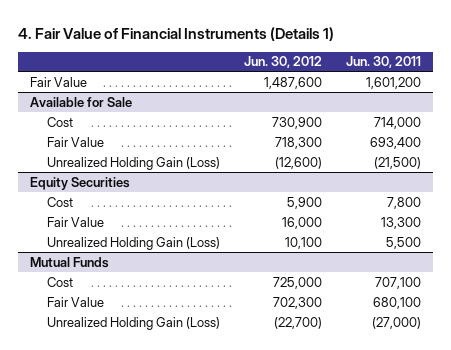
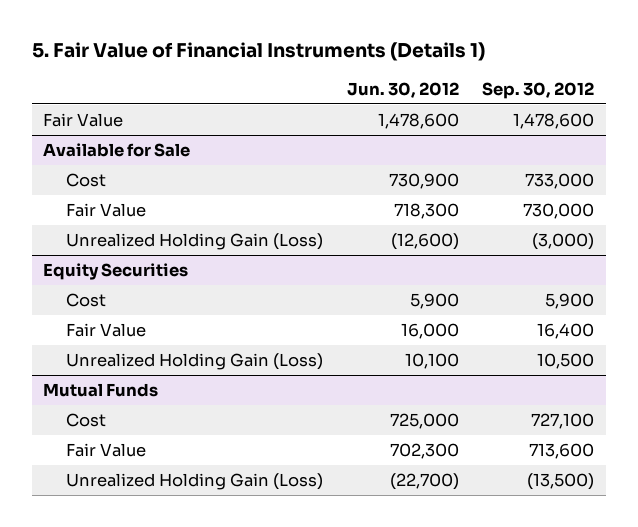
[18,26,335,41] 4. Fair Value of Financial Instruments (Details 1) -> [31,42,485,62] 5. Fair Value of Financial Instruments (Details 1)
[345,56,421,69] Jun. 30, 2011 -> none
none -> [482,81,595,99] Sep. 30, 2012
[263,76,322,89] 1,487,600 -> [377,113,459,130] 1,478,600

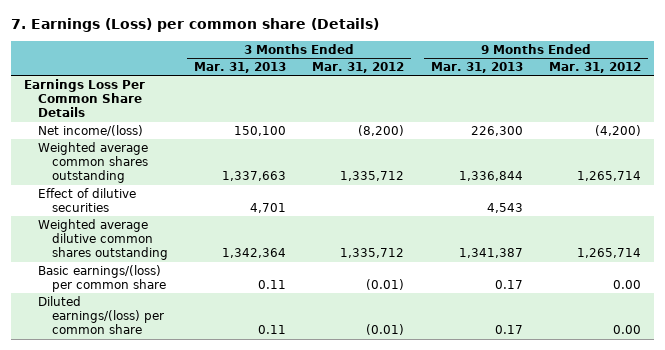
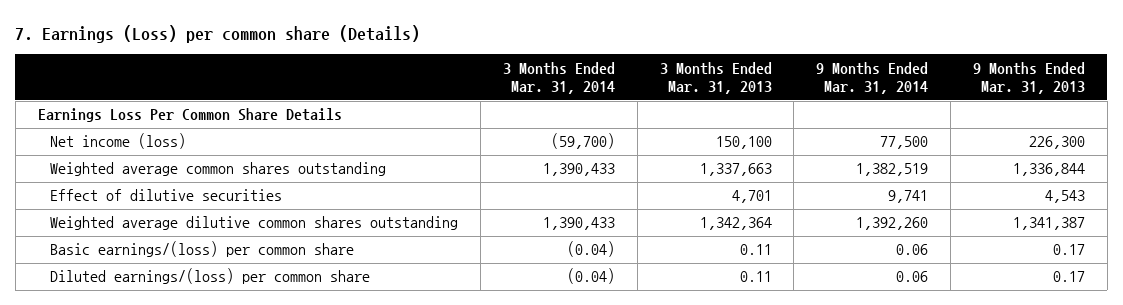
[312,62,405,74] Mar. 31, 2012 -> none
[549,62,642,74] Mar. 31, 2012 -> none
none -> [502,61,615,95] 3 Months Ended Mar. 31, 2014
none -> [816,61,929,95] 9 Months Ended Mar. 31, 2014
[37,124,143,136] Net income/(loss) -> [50,133,187,150] Net income (loss)

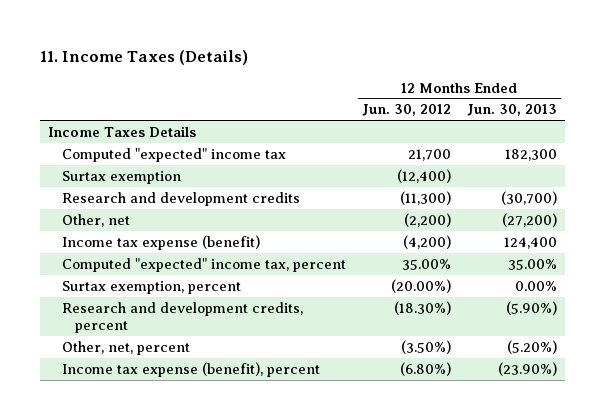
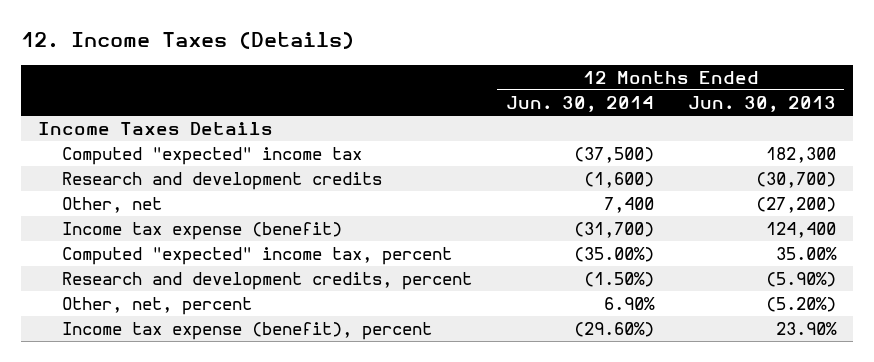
[40,50,249,66] 11. Income Taxes (Details) -> [21,32,355,50] 12. Income Taxes (Details)
[361,104,451,117] Jun. 30, 2012 -> none
none -> [505,96,654,113] Jun. 30, 2014
[61,170,181,184] Surtax exemption -> none
[61,280,241,294] Surtax exemption, percent -> none
[497,361,557,376] (23.90%) -> [775,322,837,336] 23.90%

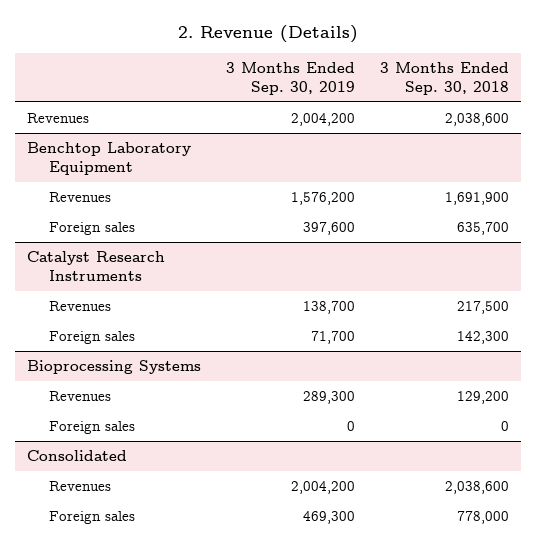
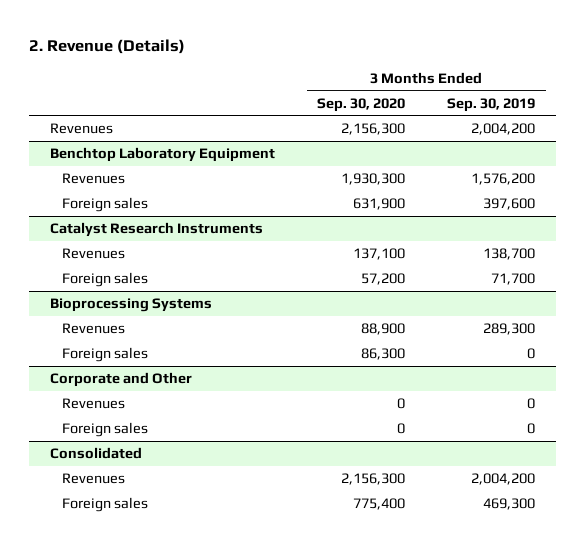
[379,61,509,95] 3 Months Ended Sep. 30, 2018 -> none
none -> [317,97,406,112] Sep. 30, 2020
none -> [50,372,193,388] Corporate and Other
none -> [62,398,126,410] Revenues
none -> [62,422,149,438] Foreign sales

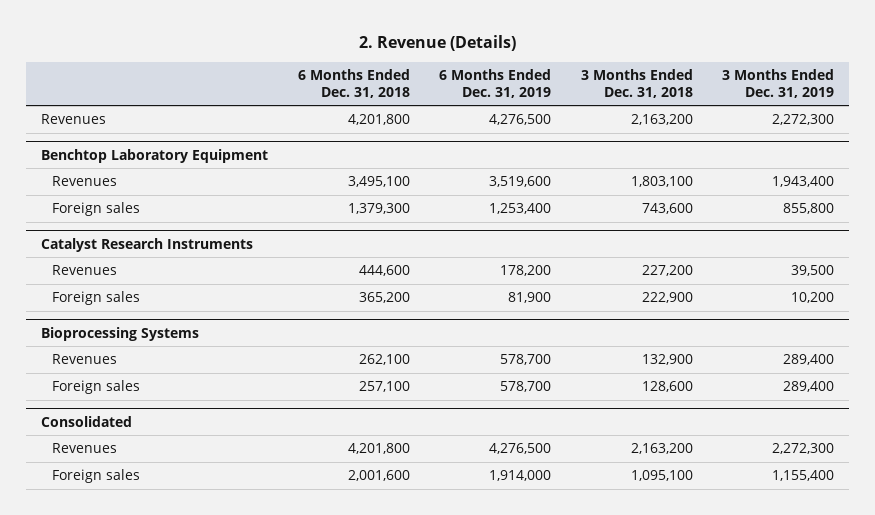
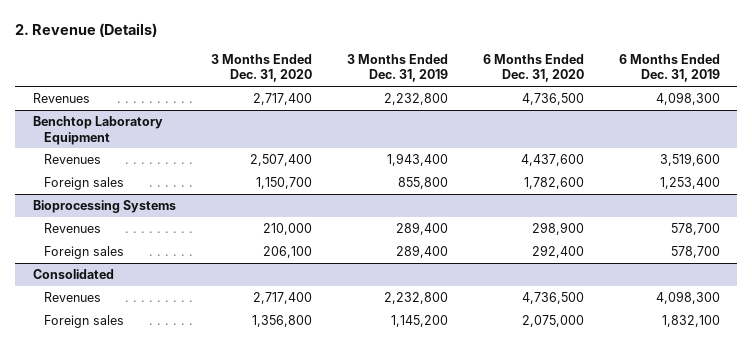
[297,69,410,98] 6 Months Ended Dec. 31, 2018 -> none
[580,69,693,98] 3 Months Ended Dec. 31, 2018 -> none
none -> [210,53,312,83] 3 Months Ended Dec. 31, 2020
none -> [482,53,584,83] 6 Months Ended Dec. 31, 2020
[489,114,552,126] 4,276,500 -> [655,92,720,106] 4,098,300
[772,114,835,126] 2,272,300 -> [383,93,448,106] 2,232,800
[41,237,254,252] Catalyst Research Instruments -> none
[51,265,117,276] Revenues -> none
[51,291,140,306] Foreign sales -> none
[489,443,552,455] 4,276,500 -> [655,291,720,305] 4,098,300
[772,443,835,455] 2,272,300 -> [383,292,448,305] 2,232,800
[489,470,552,482] 1,914,000 -> [661,315,720,328] 1,832,100
[772,470,835,482] 1,155,400 -> [390,315,448,328] 1,145,200

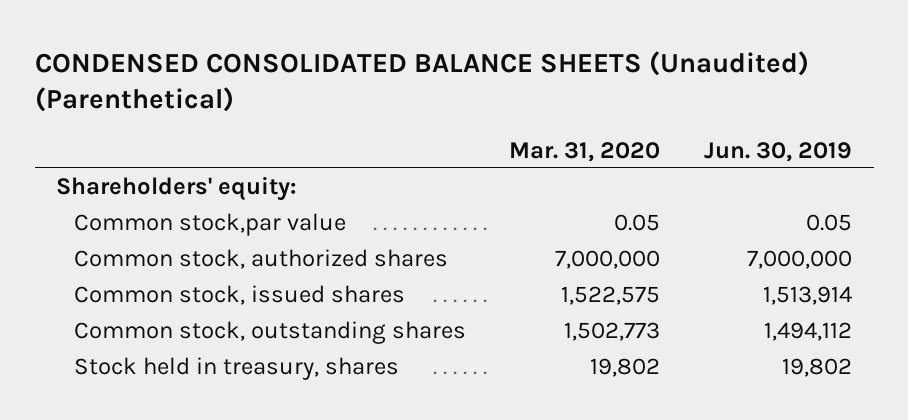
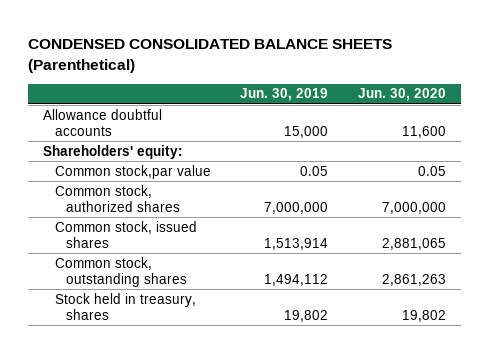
[34,50,809,113] CONDENSED CONSOLIDATED BALANCE SHEETS (Unaudited) (Parenthetical) -> [27,38,392,73] CONDENSED CONSOLIDATED BALANCE SHEETS (Parenthetical)
[509,141,661,162] Mar. 31, 2020 -> none
none -> [357,88,446,102] Jun. 30, 2020
none -> [42,108,162,136] Allowance doubtful accounts

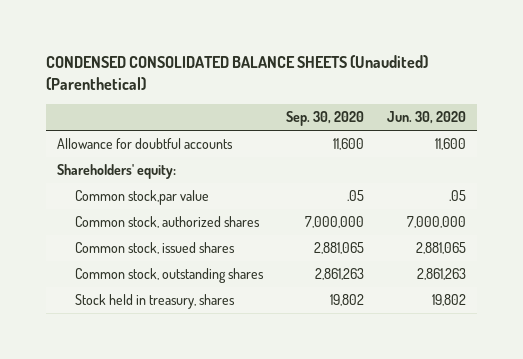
[27,38,392,73] CONDENSED CONSOLIDATED BALANCE SHEETS (Parenthetical) -> [45,54,428,90] CONDENSED CONSOLIDATED BALANCE SHEETS (Unaudited) (Parenthetical)
[240,88,329,102] Jun. 30, 2019 -> none
none -> [286,111,365,127] Sep. 30, 2020
[42,108,162,136] Allowance doubtful accounts -> [57,138,234,150] Allowance for doubtful accounts
[417,165,446,176] 0.05 -> [448,190,466,202] .05

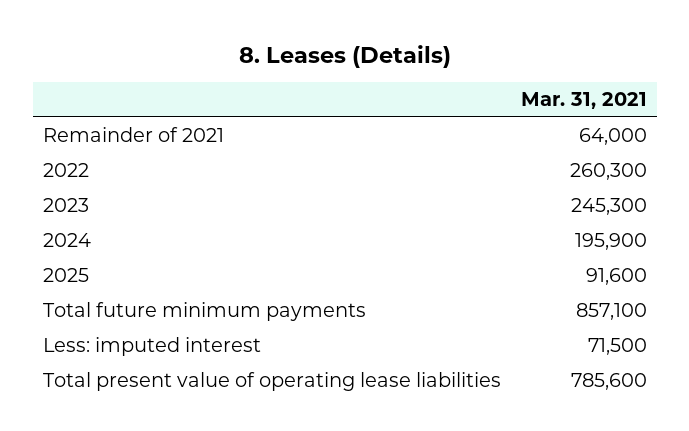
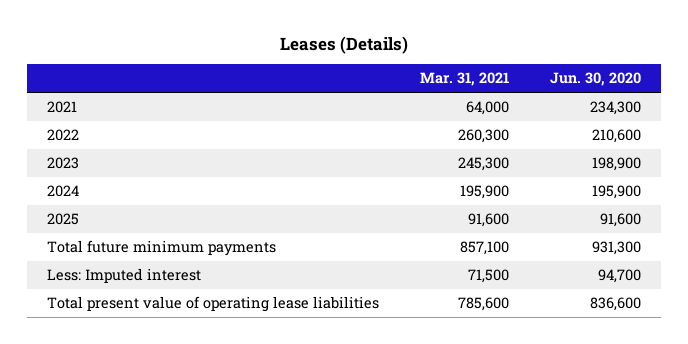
[238,44,451,68] 8. Leases (Details) -> [279,35,408,54] Leases (Details)
none -> [549,72,641,87] Jun. 30, 2020
[42,127,224,143] Remainder of 2021 -> [47,101,78,114] 2021
[42,337,261,357] Less: imputed interest -> [47,268,202,284] Less: Imputed interest

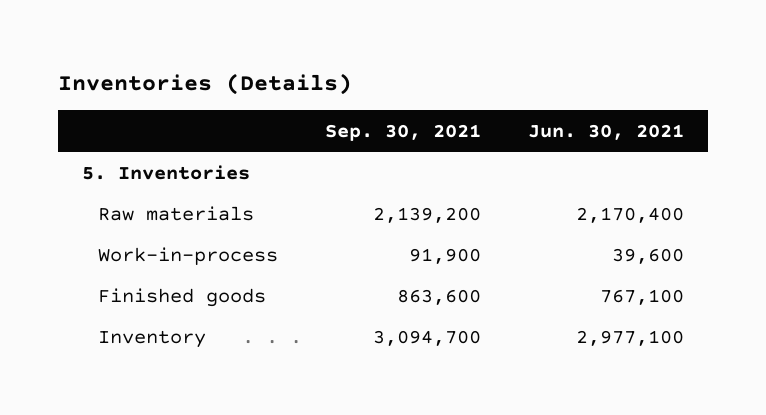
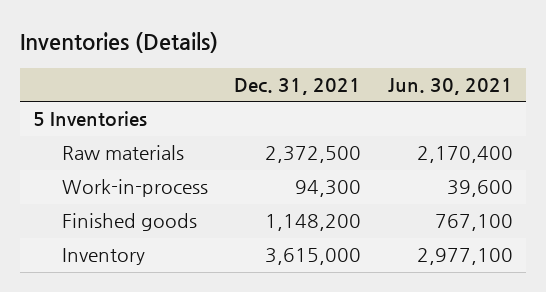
[325,123,482,141] Sep. 30, 2021 -> none
none -> [234,78,362,96] Dec. 31, 2021
[81,164,250,180] 5. Inventories -> [32,111,147,127] 5 Inventories

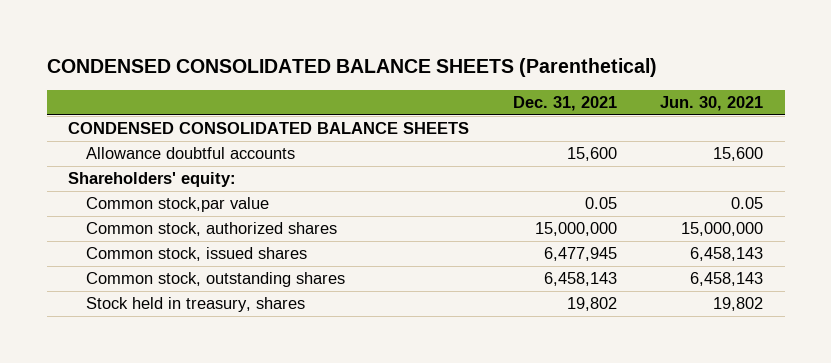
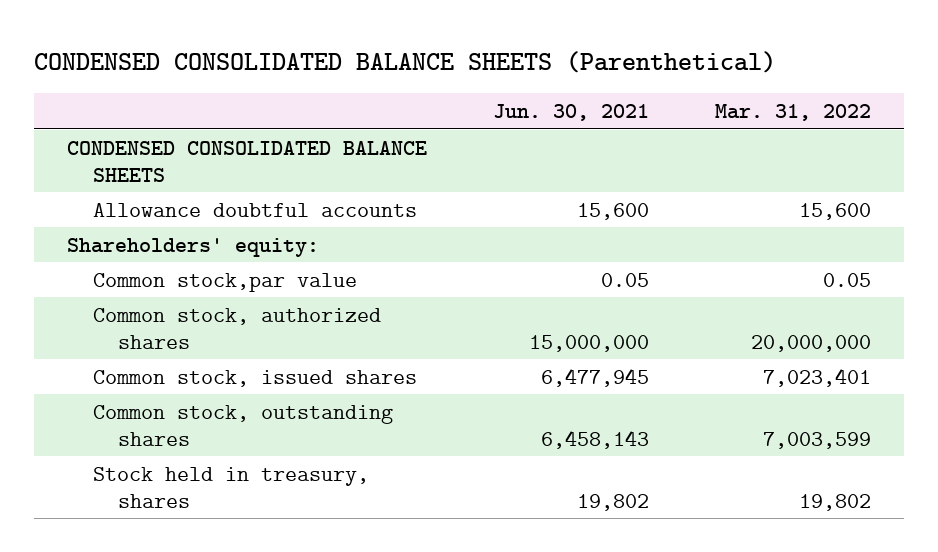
[512,95,617,111] Dec. 31, 2021 -> none
none -> [714,104,871,122] Mar. 31, 2022
[690,247,764,262] 6,458,143 -> [540,367,649,387] 6,477,945

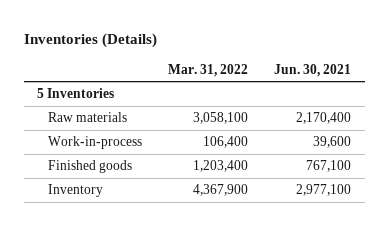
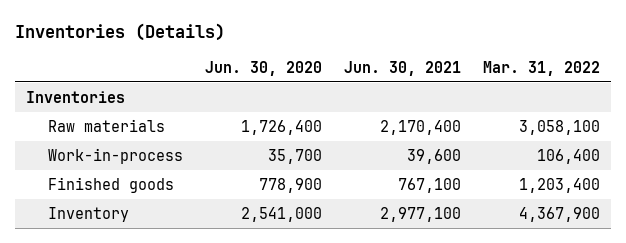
none -> [204,60,322,76] Jun. 30, 2020
[36,88,114,99] 5 Inventories -> [26,90,126,103] Inventories

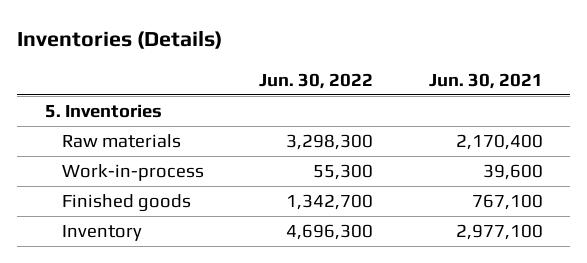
[204,60,322,76] Jun. 30, 2020 -> none
[482,60,600,76] Mar. 31, 2022 -> none
none -> [259,72,374,89] Jun. 30, 2022
[26,90,126,103] Inventories -> [44,103,162,118] 5. Inventories

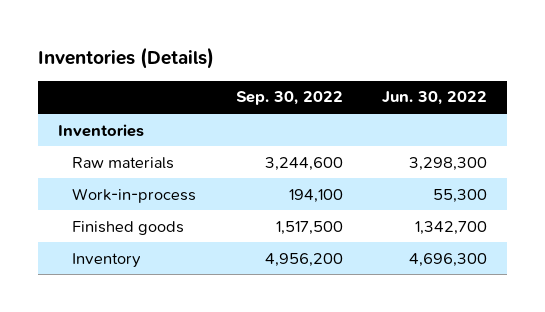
[428,72,543,89] Jun. 30, 2021 -> none
none -> [235,91,343,106] Sep. 30, 2022
[44,103,162,118] 5. Inventories -> [57,123,144,137] Inventories

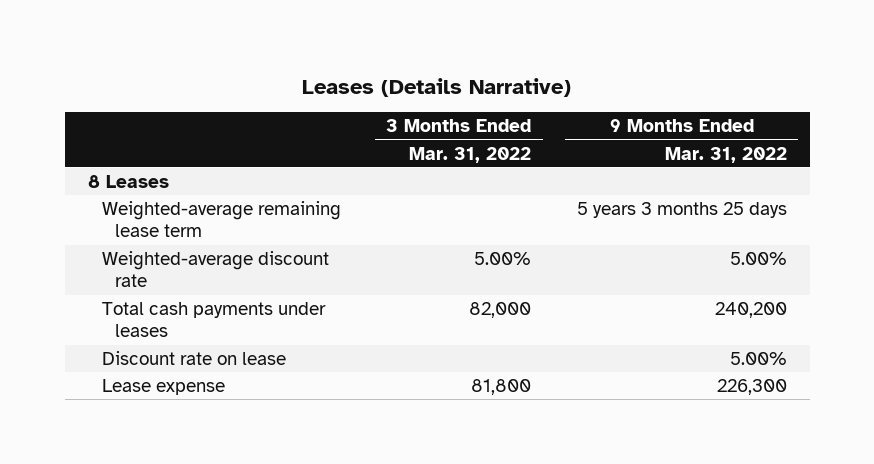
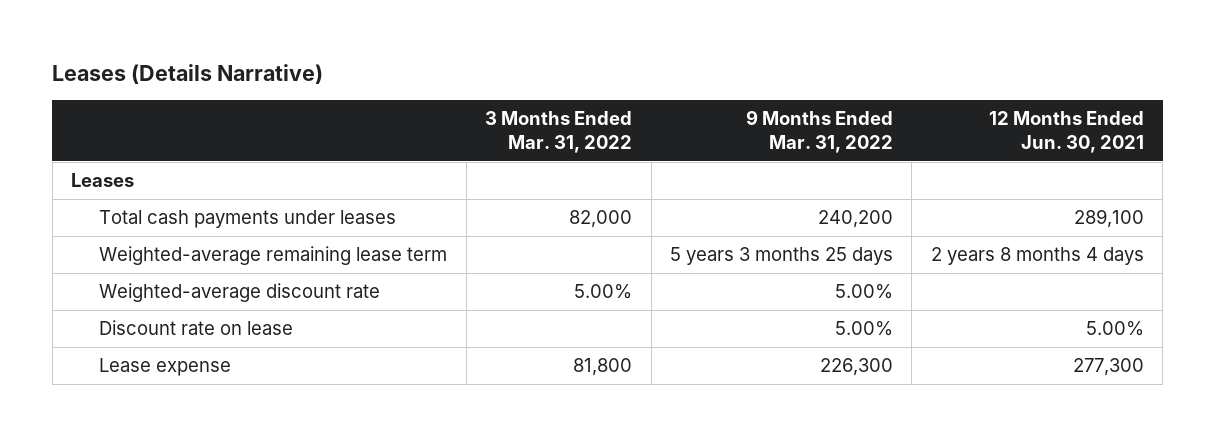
none -> [988,111,1144,153] 12 Months Ended Jun. 30, 2021
[87,175,169,189] 8 Leases -> [71,173,135,188] Leases
[101,302,326,338] Total cash payments under leases -> [99,210,397,229] Total cash payments under leases

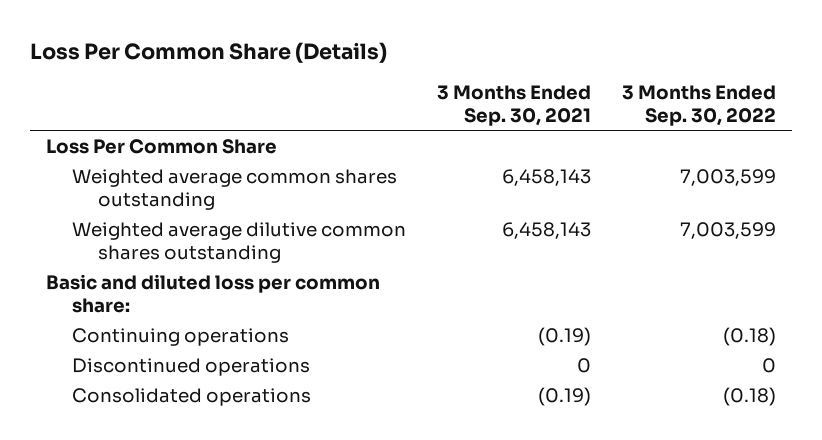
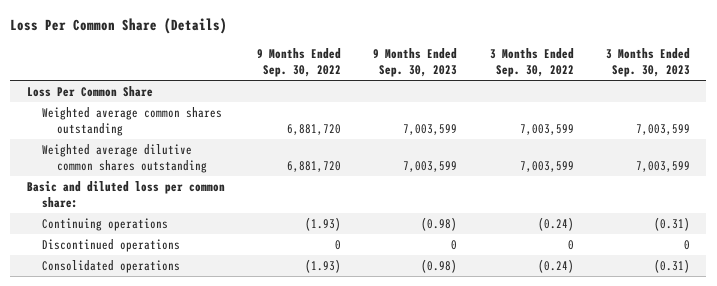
[437,84,592,127] 3 Months Ended Sep. 30, 2021 -> none
none -> [256,47,341,78] 9 Months Ended Sep. 30, 2022
none -> [373,47,458,78] 9 Months Ended Sep. 30, 2023
none -> [606,47,691,78] 3 Months Ended Sep. 30, 2023
[723,326,777,346] (0.18) -> [537,216,574,231] (0.24)
[723,386,777,406] (0.18) -> [537,258,574,273] (0.24)

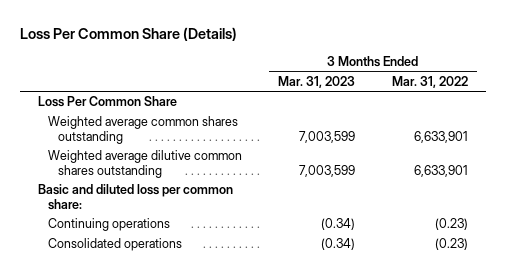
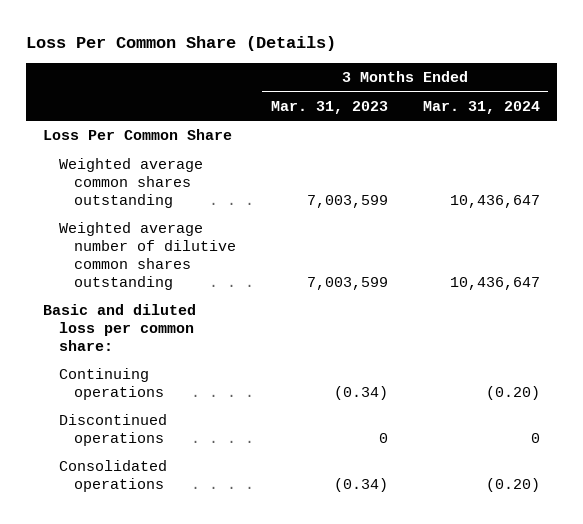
[391,75,468,88] Mar. 31, 2022 -> none
none -> [422,100,540,114] Mar. 31, 2024
[47,150,242,179] Weighted average dilutive common shares outstanding -> [58,222,237,290] Weighted average number of dilutive common shares outstanding
none -> [58,414,167,447] Discontinued operations

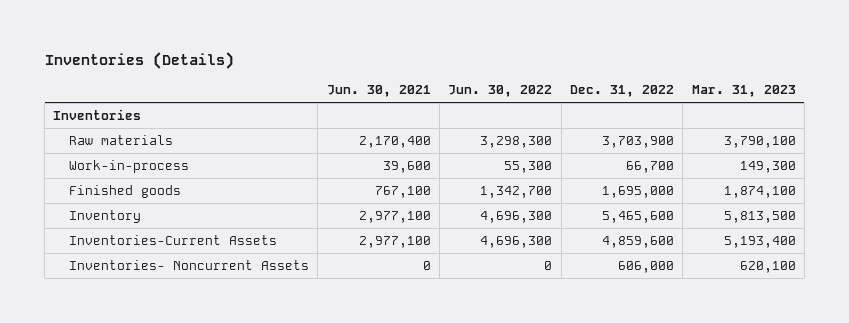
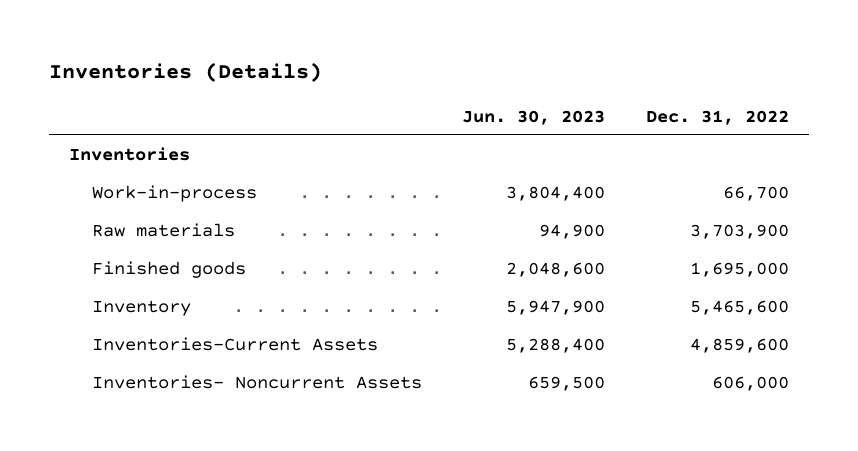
[326,85,431,98] Jun. 30, 2021 -> none
[448,85,553,98] Jun. 30, 2022 -> none
[691,85,796,98] Mar. 31, 2023 -> none
none -> [462,109,606,125] Jun. 30, 2023
[69,134,174,145] Raw materials -> [91,223,235,238] Raw materials

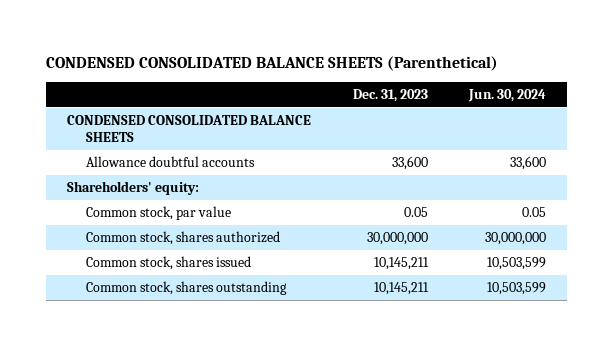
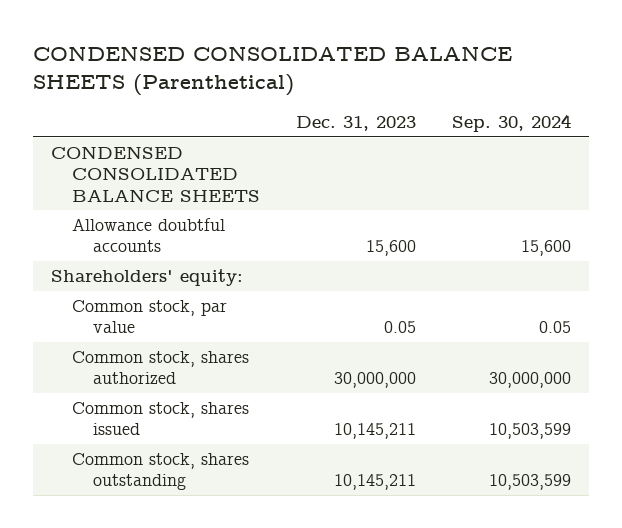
[468,88,547,102] Jun. 30, 2024 -> none
none -> [452,114,572,133] Sep. 30, 2024
[391,156,428,171] 33,600 -> [366,240,417,257] 15,600

